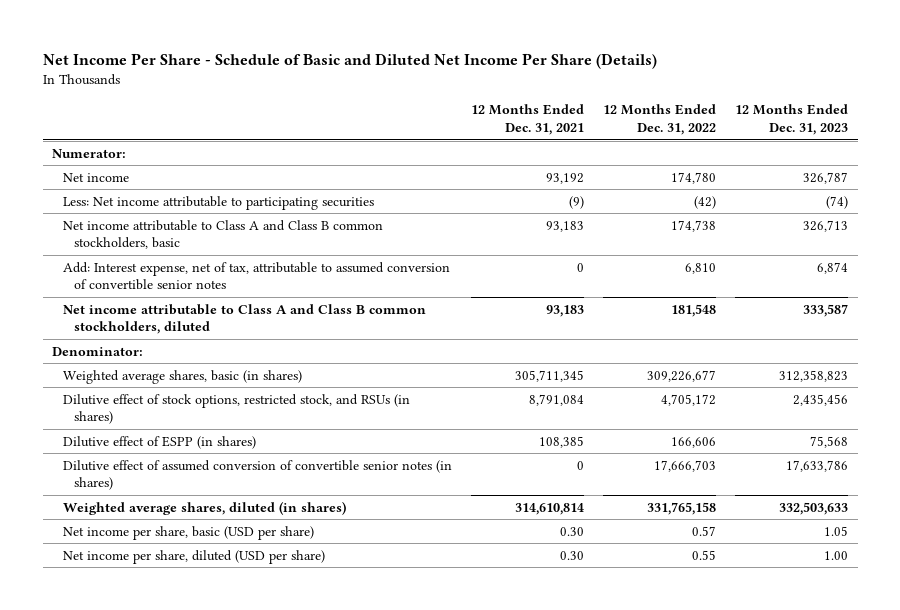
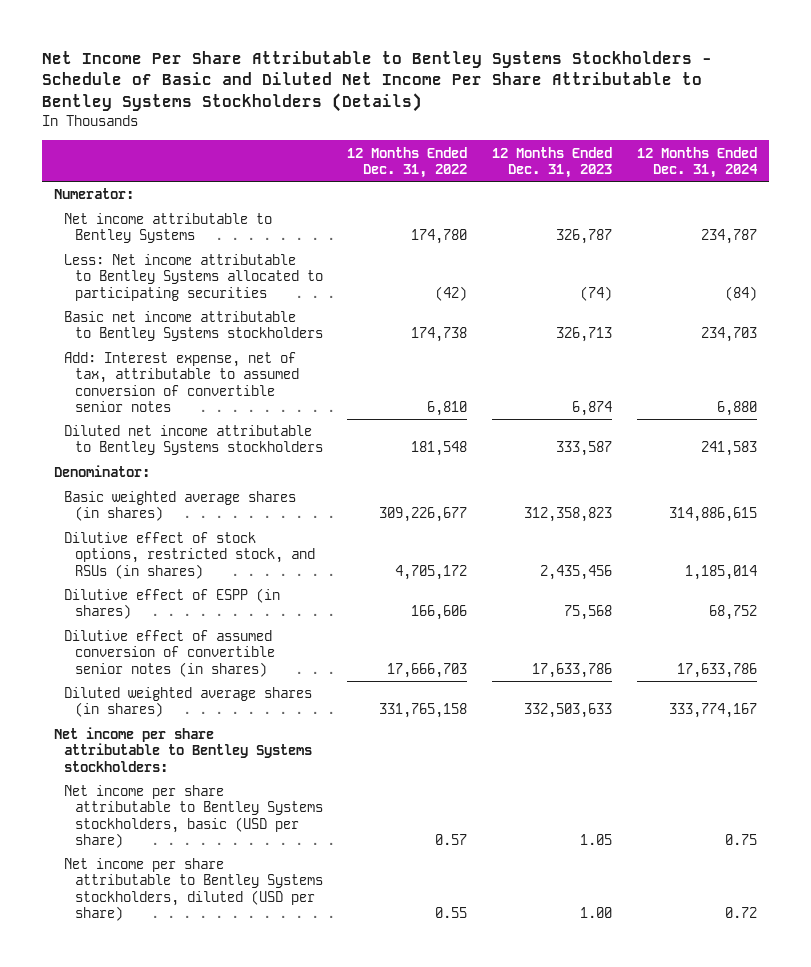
[42,52,657,69] Net Income Per Share - Schedule of Basic and Diluted Net Income Per Share (Details) -> [41,50,712,113] Net Income Per Share Attributable to Bentley Systems Stockholders - Schedule of Basic and Diluted Net Income Per Share Attributable to Bentley Systems Stockholders (Details)
[471,104,585,136] 12 Months Ended Dec. 31, 2021 -> none
none -> [636,146,758,178] 12 Months Ended Dec. 31, 2024
[63,172,130,182] Net income -> [64,213,273,244] Net income attributable to Bentley Systems
[63,195,375,210] Less: Net income attributable to participating securities -> [64,254,323,301] Less: Net income attributable to Bentley Systems allocated to participating securities
[63,219,384,250] Net income attributable to Class A and Class B common stockholders, basic -> [64,311,323,342] Basic net income attributable to Bentley Systems stockholders
[63,303,427,335] Net income attributable to Class A and Class B common stockholders, diluted -> [64,425,323,456] Diluted net income attributable to Bentley Systems stockholders
[63,369,303,384] Weighted average shares, basic (in shares) -> [64,491,297,522] Basic weighted average shares (in shares)
[63,500,347,515] Weighted average shares, diluted (in shares) -> [64,687,313,718] Diluted weighted average shares (in shares)
none -> [54,727,313,772] Net income per share attributable to Bentley Systems stockholders:
[63,525,315,540] Net income per share, basic (USD per share) -> [64,785,323,848] Net income per share attributable to Bentley Systems stockholders, basic (USD per share)
[63,549,326,564] Net income per share, diluted (USD per share) -> [64,858,323,921] Net income per share attributable to Bentley Systems stockholders, diluted (USD per share)

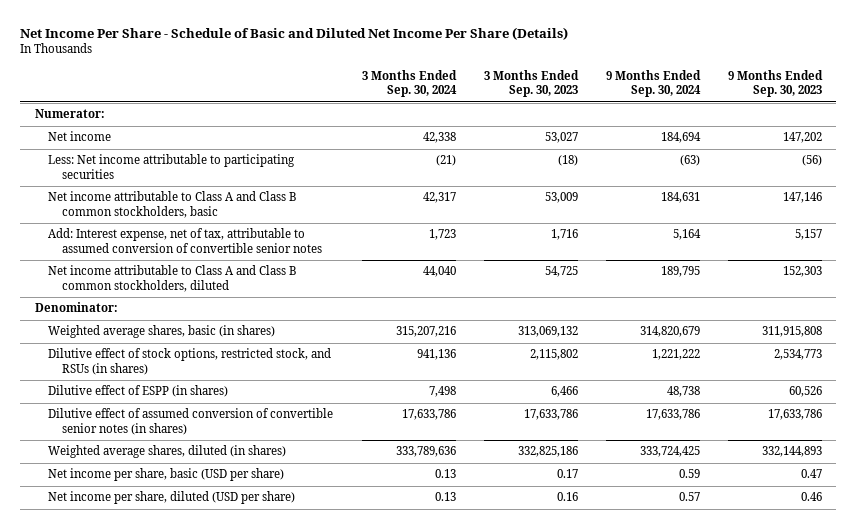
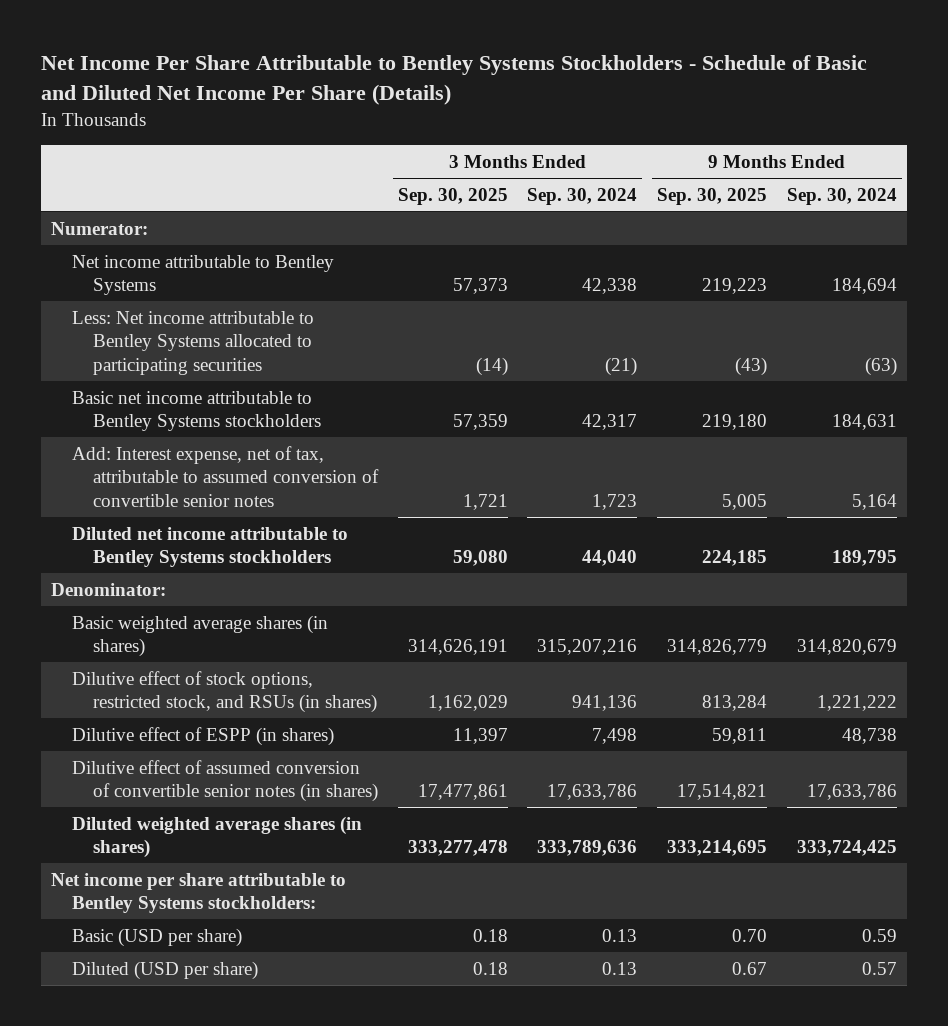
[20,27,569,41] Net Income Per Share - Schedule of Basic and Diluted Net Income Per Share (Details) -> [40,55,867,106] Net Income Per Share Attributable to Bentley Systems Stockholders - Schedule of Basic and Diluted Net Income Per Share (Details)
[483,70,579,98] 3 Months Ended Sep. 30, 2023 -> none
[728,70,824,98] 9 Months Ended Sep. 30, 2023 -> none
none -> [397,187,508,205] Sep. 30, 2025
none -> [657,187,768,205] Sep. 30, 2025
[48,131,112,142] Net income -> [71,254,334,296] Net income attributable to Bentley Systems
[48,154,296,179] Less: Net income attributable to participating securities -> [71,310,314,375] Less: Net income attributable to Bentley Systems allocated to participating securities
[48,191,298,218] Net income attributable to Class A and Class B common stockholders, basic -> [71,390,321,432] Basic net income attributable to Bentley Systems stockholders
[48,265,298,292] Net income attributable to Class A and Class B common stockholders, diluted -> [71,526,348,568] Diluted net income attributable to Bentley Systems stockholders
[48,325,276,339] Weighted average shares, basic (in shares) -> [71,614,328,658] Basic weighted average shares (in shares)
[48,445,287,459] Weighted average shares, diluted (in shares) -> [71,815,362,859] Diluted weighted average shares (in shares)
none -> [50,872,346,914] Net income per share attributable to Bentley Systems stockholders:
[48,468,285,482] Net income per share, basic (USD per share) -> [71,927,242,947] Basic (USD per share)
[48,491,296,505] Net income per share, diluted (USD per share) -> [71,960,258,980] Diluted (USD per share)

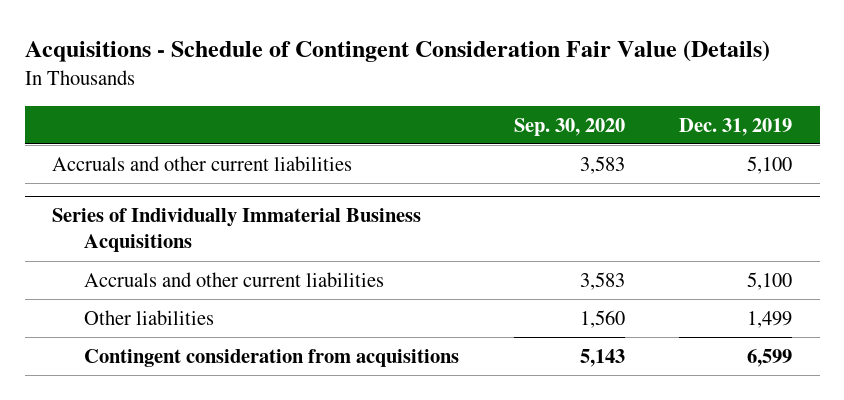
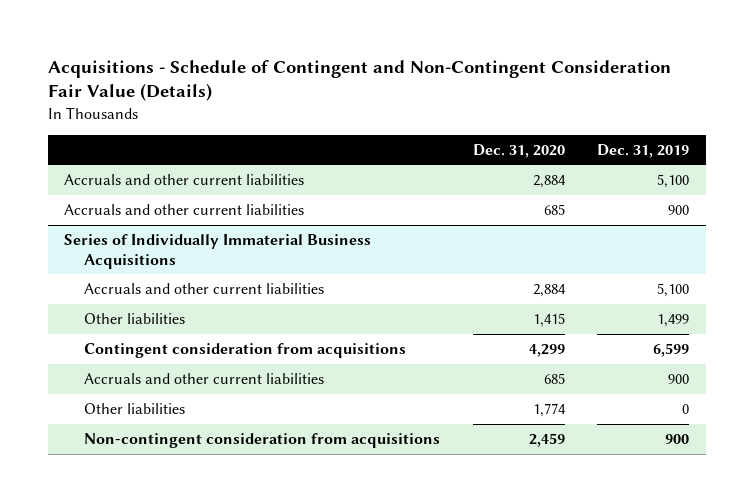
[24,39,770,62] Acquisitions - Schedule of Contingent Consideration Fair Value (Details) -> [47,59,671,102] Acquisitions - Schedule of Contingent and Non-Contingent Consideration Fair Value (Details)
[513,117,625,136] Sep. 30, 2020 -> none
none -> [472,143,565,158] Dec. 31, 2020
none -> [64,203,305,215] Accruals and other current liabilities
none -> [83,372,324,384] Accruals and other current liabilities
none -> [83,402,185,414] Other liabilities
none -> [83,432,440,448] Non-contingent consideration from acquisitions

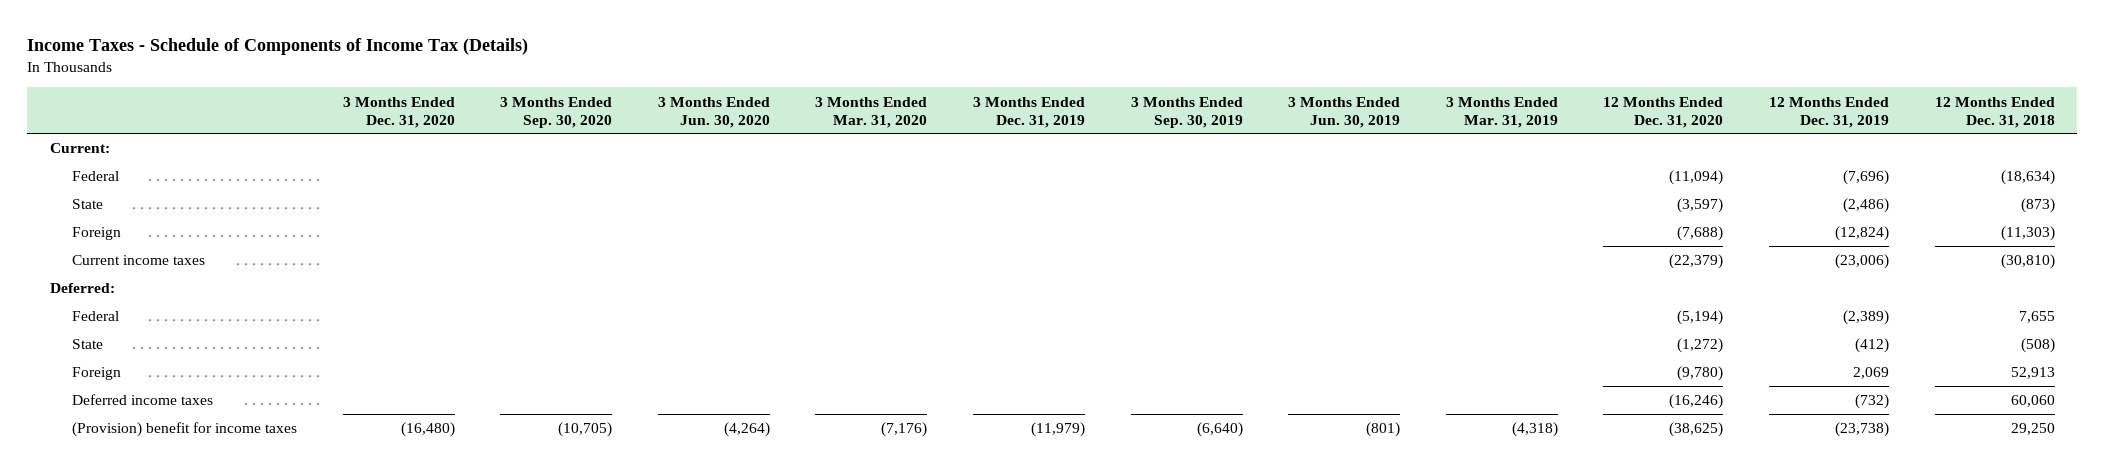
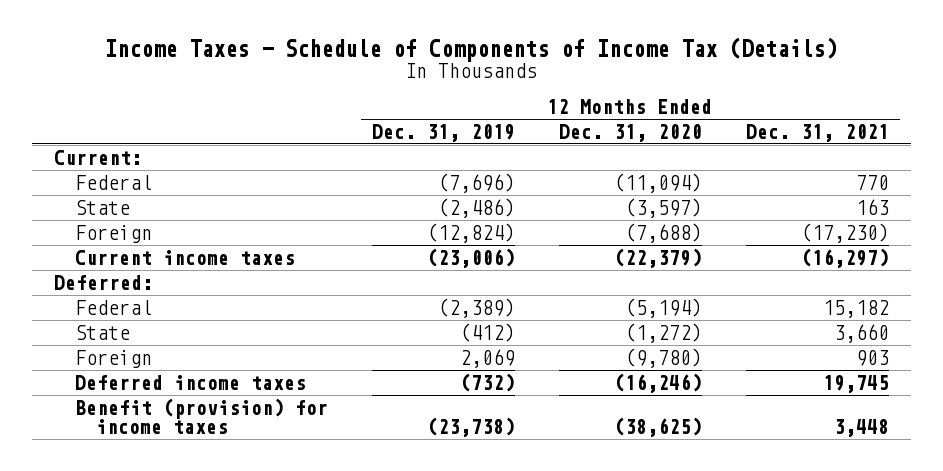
[342,96,455,128] 3 Months Ended Dec. 31, 2020 -> none
[500,96,613,128] 3 Months Ended Sep. 30, 2020 -> none
[657,96,770,128] 3 Months Ended Jun. 30, 2020 -> none
[815,96,928,128] 3 Months Ended Mar. 31, 2020 -> none
[972,96,1085,128] 3 Months Ended Dec. 31, 2019 -> none
[1130,96,1243,128] 3 Months Ended Sep. 30, 2019 -> none
[1288,96,1401,128] 3 Months Ended Jun. 30, 2019 -> none
[1445,96,1558,128] 3 Months Ended Mar. 31, 2019 -> none
[1934,96,2055,128] 12 Months Ended Dec. 31, 2018 -> none
none -> [745,123,889,142] Dec. 31, 2021
[71,422,297,438] (Provision) benefit for income taxes -> [74,397,328,435] Benefit (provision) for income taxes

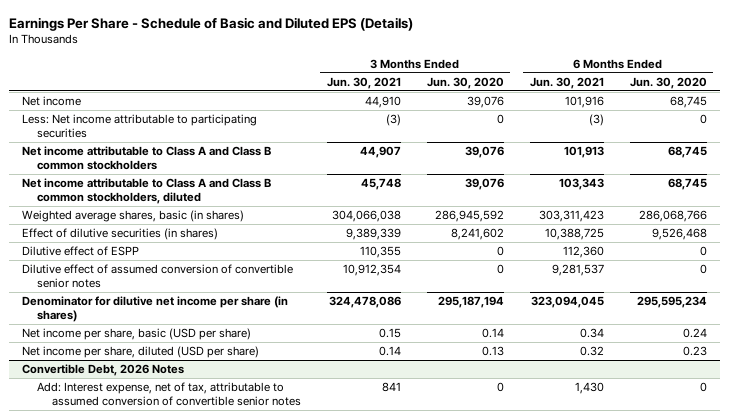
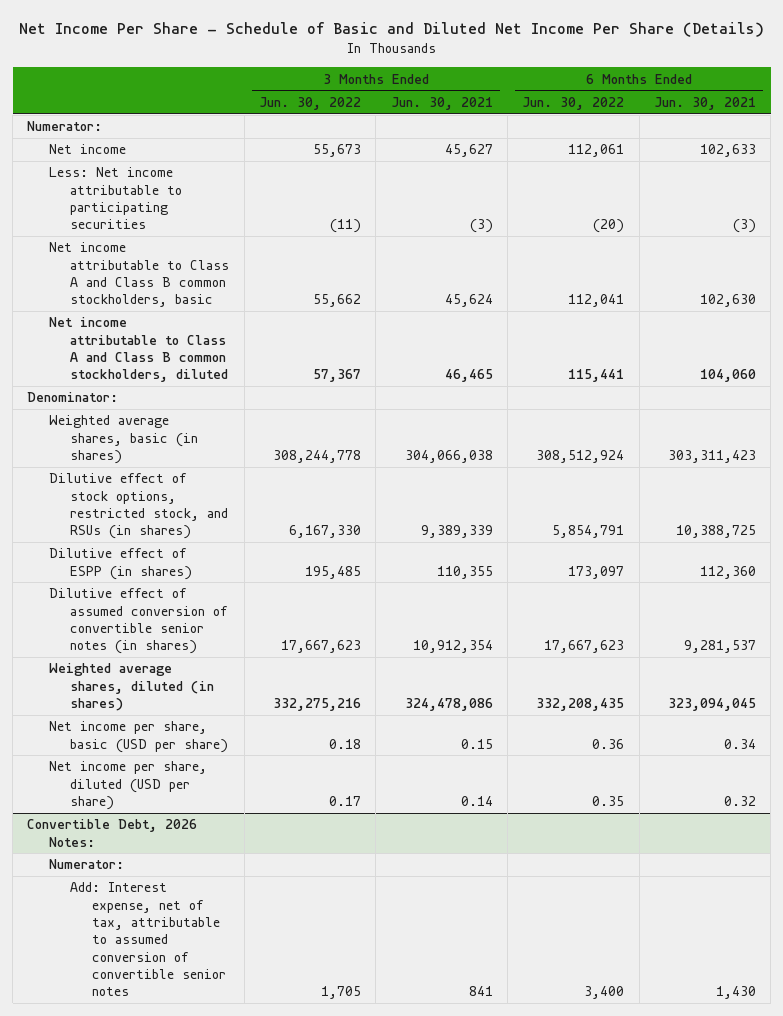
[9,16,414,31] Earnings Per Share - Schedule of Basic and Diluted EPS (Details) -> [18,22,764,38] Net Income Per Share - Schedule of Basic and Diluted Net Income Per Share (Details)
[426,76,504,89] Jun. 30, 2020 -> none
[629,76,707,89] Jun. 30, 2020 -> none
none -> [259,96,362,110] Jun. 30, 2022
none -> [522,96,625,110] Jun. 30, 2022
none -> [27,121,103,132] Numerator:
[364,96,401,109] 44,910 -> [444,144,493,158] 45,627
[564,96,604,109] 101,916 -> [699,144,756,158] 102,633
[22,146,272,171] Net income attributable to Class A and Class B common stockholders -> [48,242,230,308] Net income attributable to Class A and Class B common stockholders, basic
[359,146,401,159] 44,907 -> [444,294,493,308] 45,624
[563,146,604,159] 101,913 -> [699,294,756,308] 102,630
[360,178,401,191] 45,748 -> [444,369,493,383] 46,465
[558,178,604,191] 103,343 -> [699,369,756,383] 104,060
none -> [27,392,119,403] Denominator:
[22,228,219,241] Effect of dilutive securities (in shares) -> [48,473,229,540] Dilutive effect of stock options, restricted stock, and RSUs (in shares)
[22,246,140,257] Dilutive effect of ESPP -> [48,548,193,580] Dilutive effect of ESPP (in shares)
[22,264,294,289] Dilutive effect of assumed conversion of convertible senior notes -> [48,588,229,655] Dilutive effect of assumed conversion of convertible senior notes (in shares)
[22,296,289,323] Denominator for dilutive net income per share (in shares) -> [48,663,215,712] Weighted average shares, diluted (in shares)
[22,364,185,377] Convertible Debt, 2026 Notes -> [27,819,198,847] Convertible Debt, 2026 Notes:
none -> [48,859,124,870] Numerator:

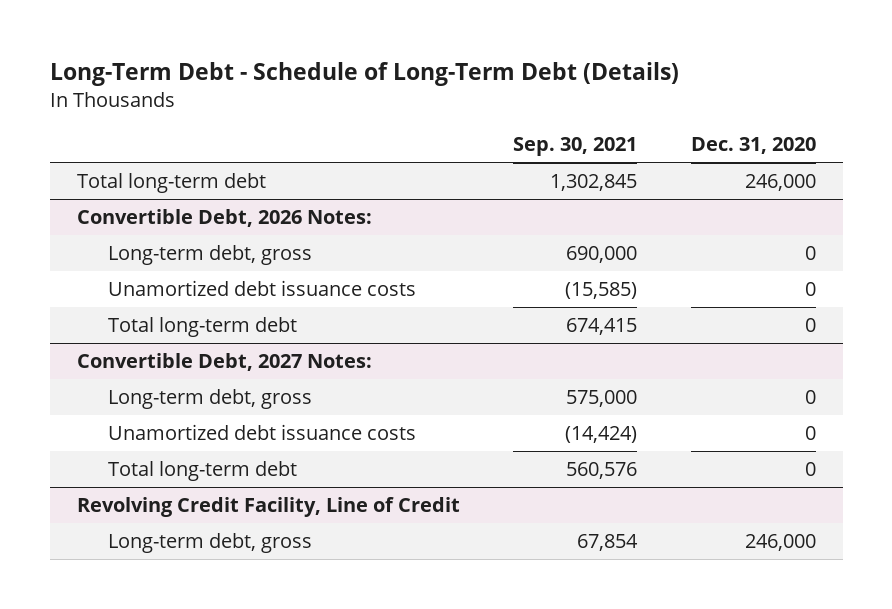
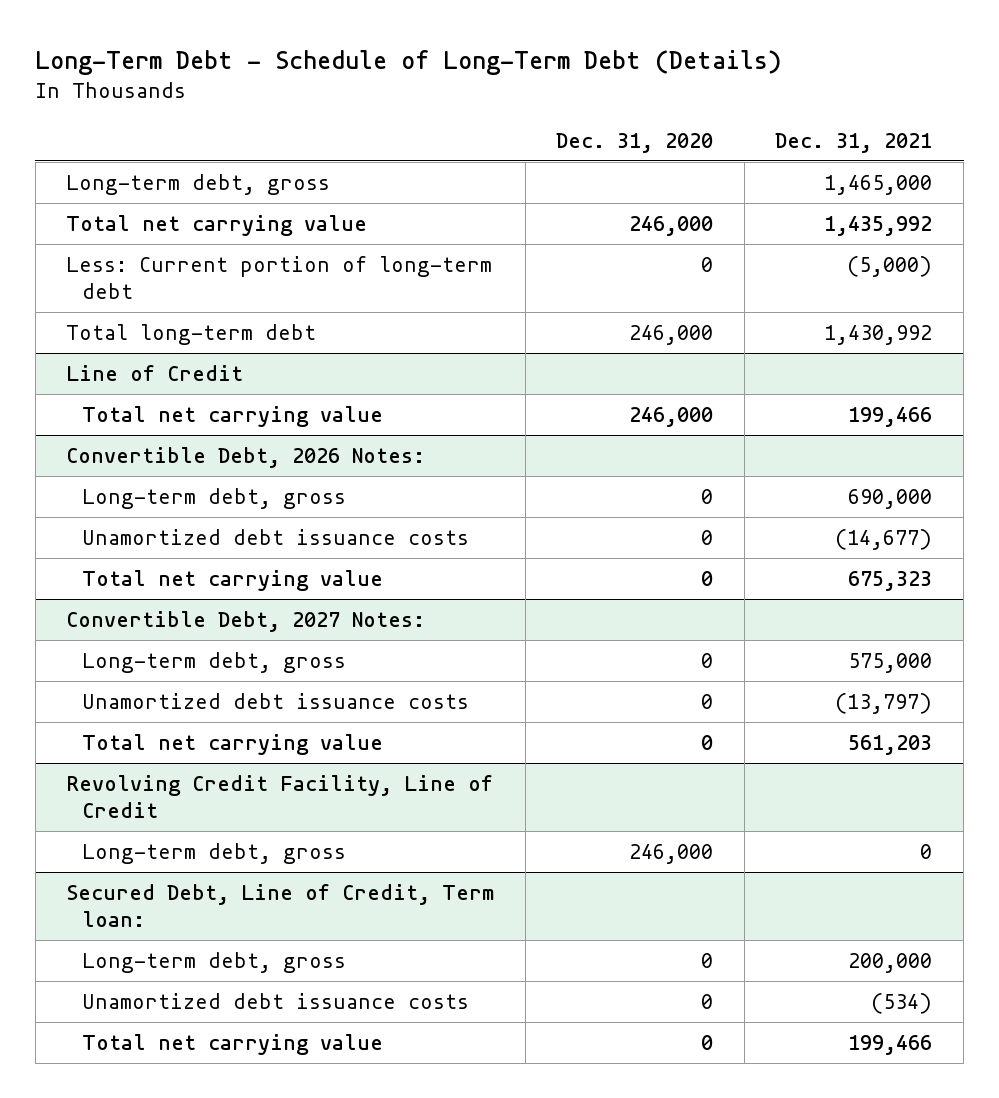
[513,137,638,157] Sep. 30, 2021 -> none
none -> [775,132,933,153] Dec. 31, 2021
none -> [66,173,331,195] Long-term debt, gross
none -> [66,214,368,236] Total net carrying value
none -> [66,255,493,300] Less: Current portion of long-term debt
none -> [66,364,244,381] Line of Credit
none -> [82,405,384,427] Total net carrying value
[107,316,297,337] Total long-term debt -> [82,569,384,591] Total net carrying value
[107,460,297,481] Total long-term debt -> [82,733,384,755] Total net carrying value
none -> [66,883,495,928] Secured Debt, Line of Credit, Term loan:
none -> [82,951,347,973] Long-term debt, gross
none -> [82,992,470,1009] Unamortized debt issuance costs
none -> [82,1033,384,1055] Total net carrying value

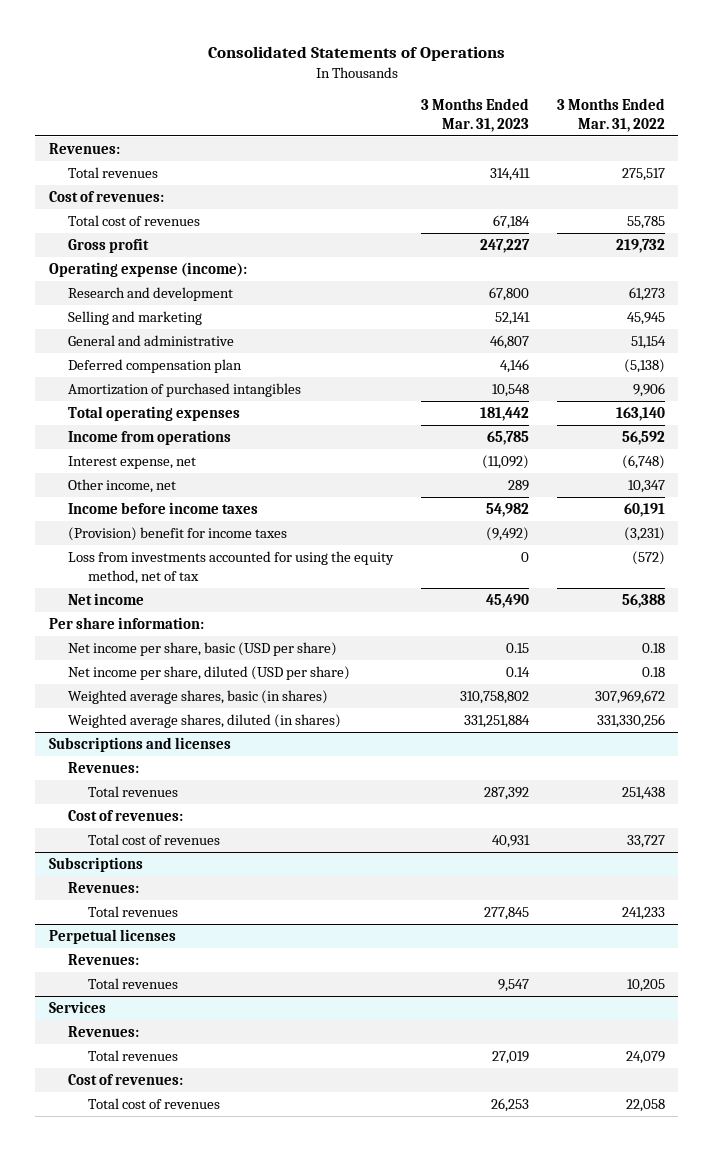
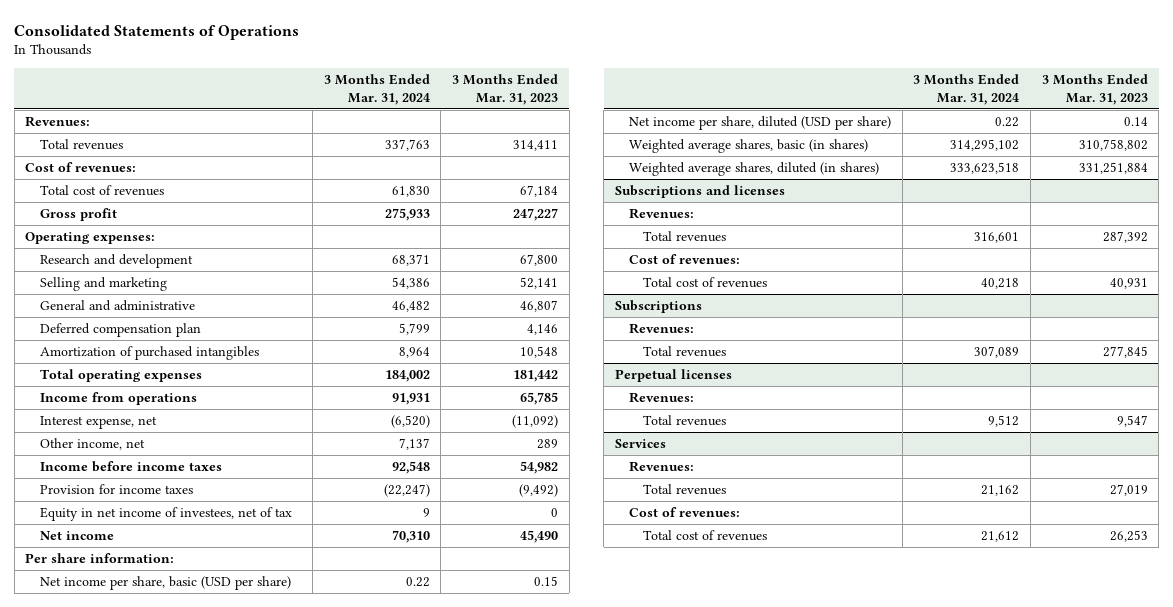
[556,98,665,132] 3 Months Ended Mar. 31, 2022 -> none
none -> [323,73,430,105] 3 Months Ended Mar. 31, 2024
[48,261,247,277] Operating expense (income): -> [25,231,156,244] Operating expenses:
[68,526,288,541] (Provision) benefit for income taxes -> [39,483,193,494] Provision for income taxes
[68,550,395,584] Loss from investments accounted for using the equity method, net of tax -> [39,506,292,521] Equity in net income of investees, net of tax

